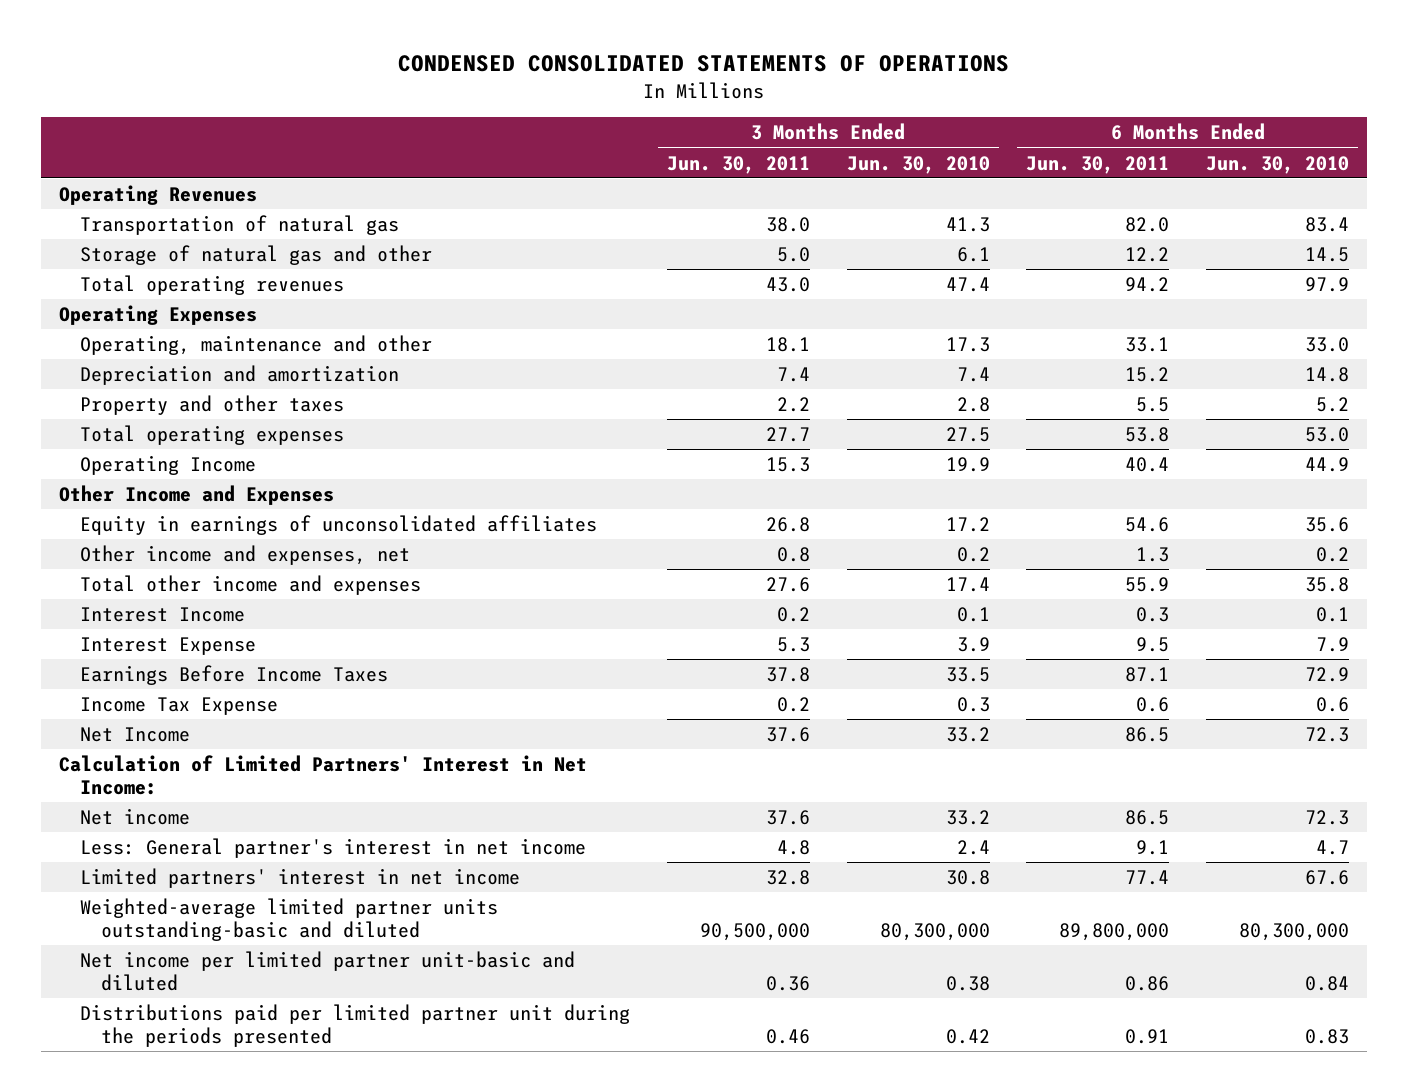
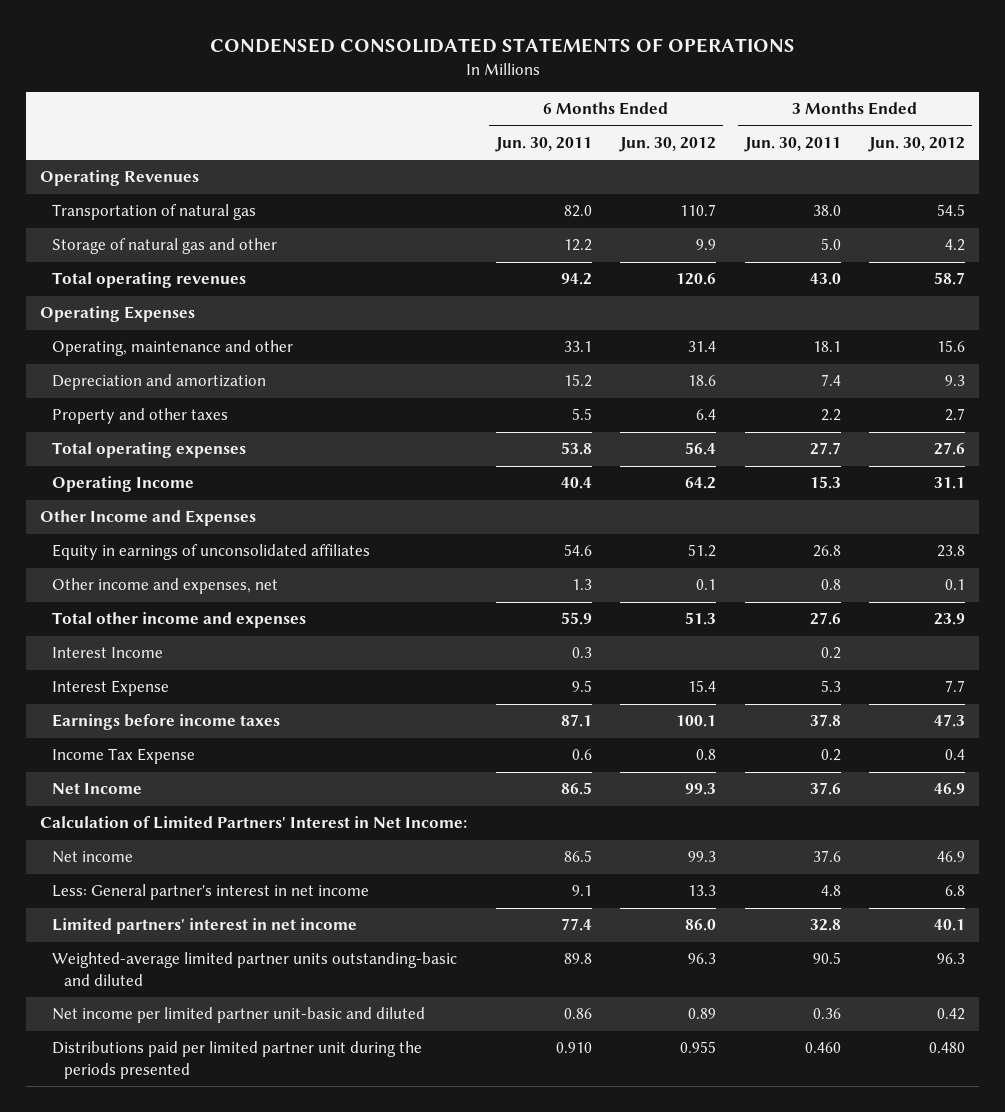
[846,155,990,174] Jun. 30, 2010 -> none
[1205,155,1349,174] Jun. 30, 2010 -> none
none -> [619,136,717,152] Jun. 30, 2012
none -> [868,136,966,152] Jun. 30, 2012
[80,665,389,686] Earnings Before Income Taxes -> [52,714,281,731] Earnings before income taxes
[699,923,810,942] 90,500,000 -> [812,952,841,965] 90.5
[1059,923,1170,942] 89,800,000 -> [563,953,592,965] 89.8
[765,1029,810,1045] 0.46 -> [804,1042,841,1054] 0.460
[1125,1029,1170,1045] 0.91 -> [555,1042,592,1054] 0.910

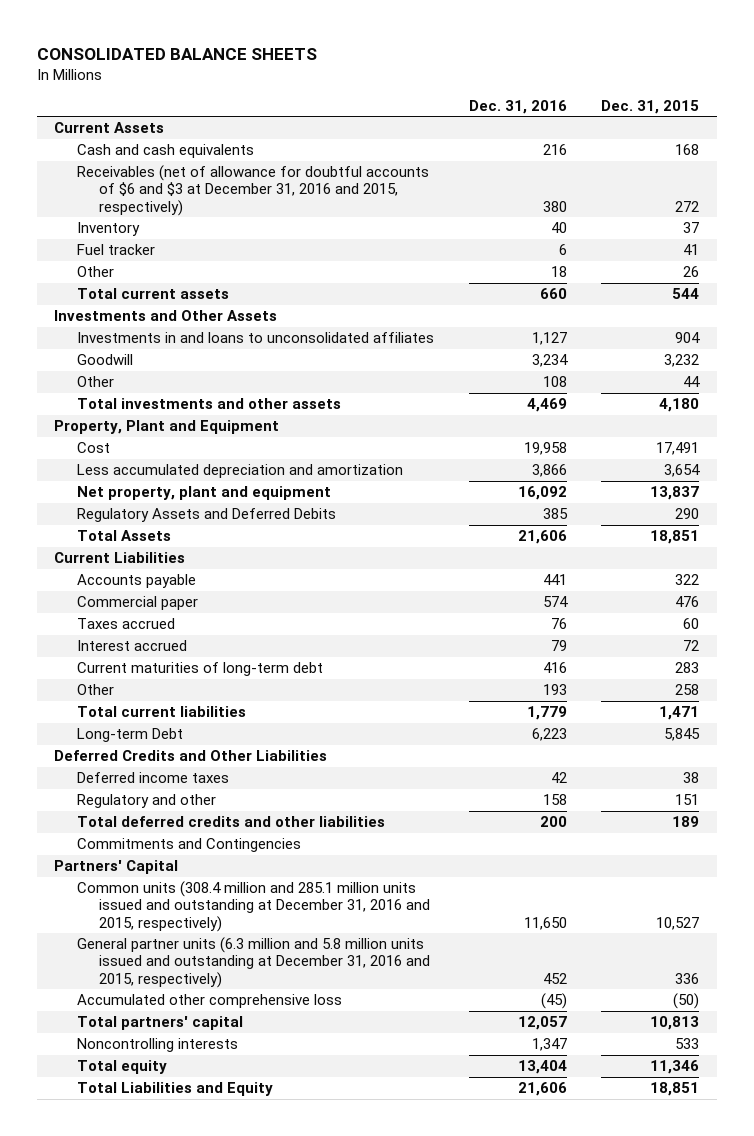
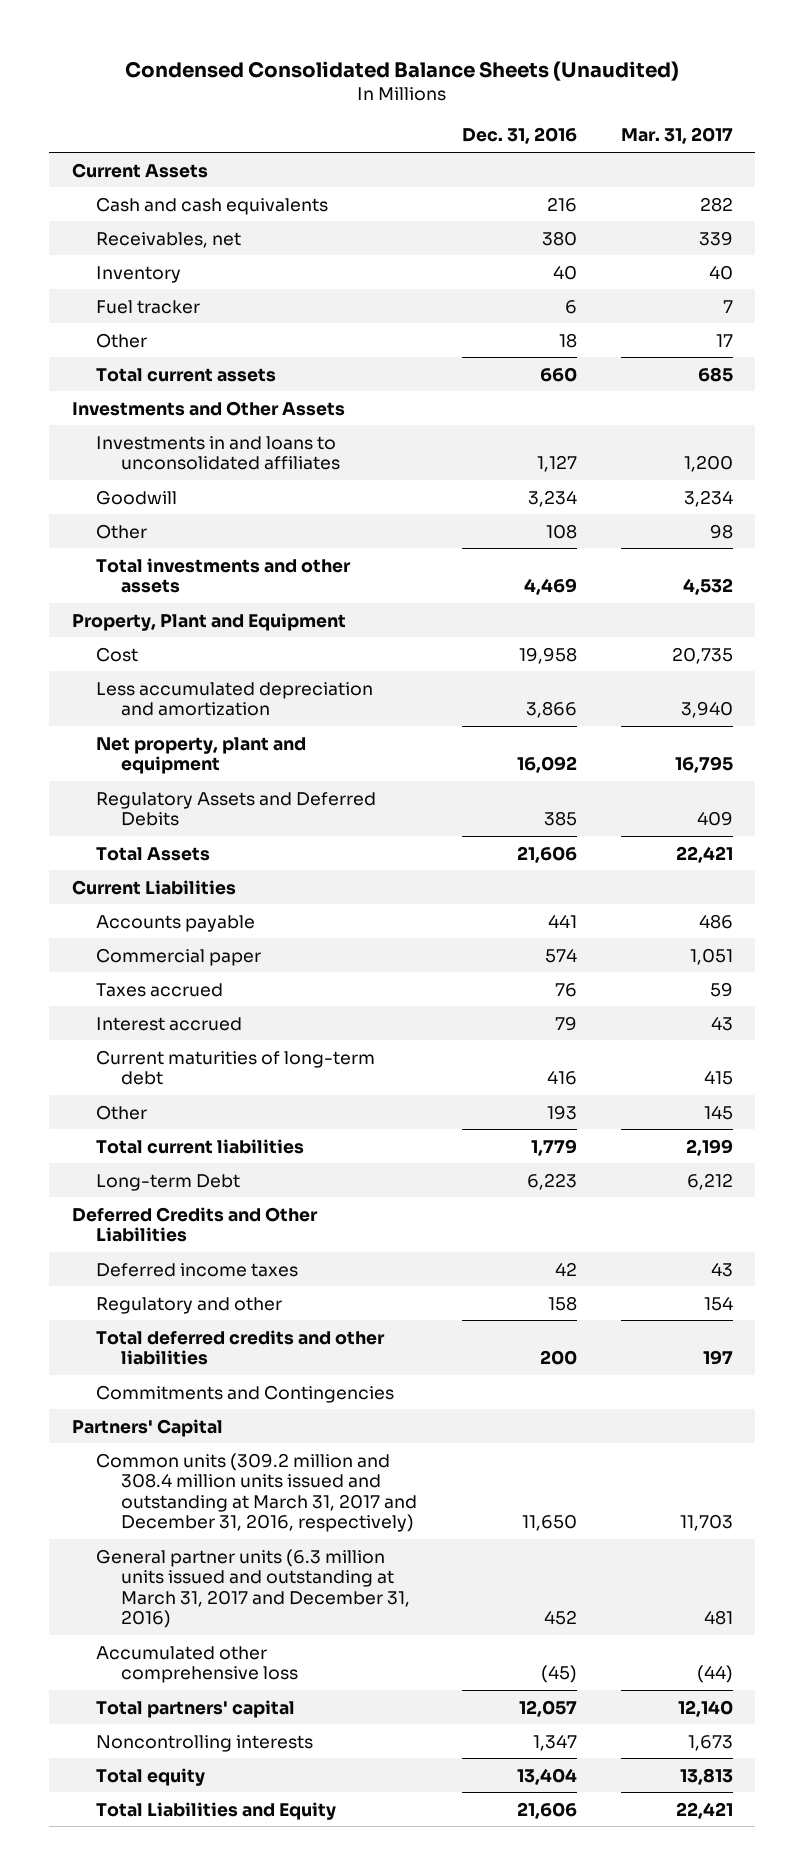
[36,47,317,60] CONSOLIDATED BALANCE SHEETS -> [125,60,680,81] Condensed Consolidated Balance Sheets (Unaudited)
[601,99,700,114] Dec. 31, 2015 -> none
none -> [621,127,734,145] Mar. 31, 2017
[76,165,429,216] Receivables (net of allowance for doubtful accounts of $6 and $3 at December 31, 2016 and 2015, respectively) -> [96,231,242,248] Receivables, net
[76,881,431,932] Common units (308.4 million and 285.1 million units issued and outstanding at December 31, 2016 and 2015, respectively) -> [96,1452,418,1533] Common units (309.2 million and 308.4 million units issued and outstanding at March 31, 2017 and December 31, 2016, respectively)
[76,937,431,988] General partner units (6.3 million and 5.8 million units issued and outstanding at December 31, 2016 and 2015, respectively) -> [96,1548,411,1629] General partner units (6.3 million units issued and outstanding at March 31, 2017 and December 31, 2016)

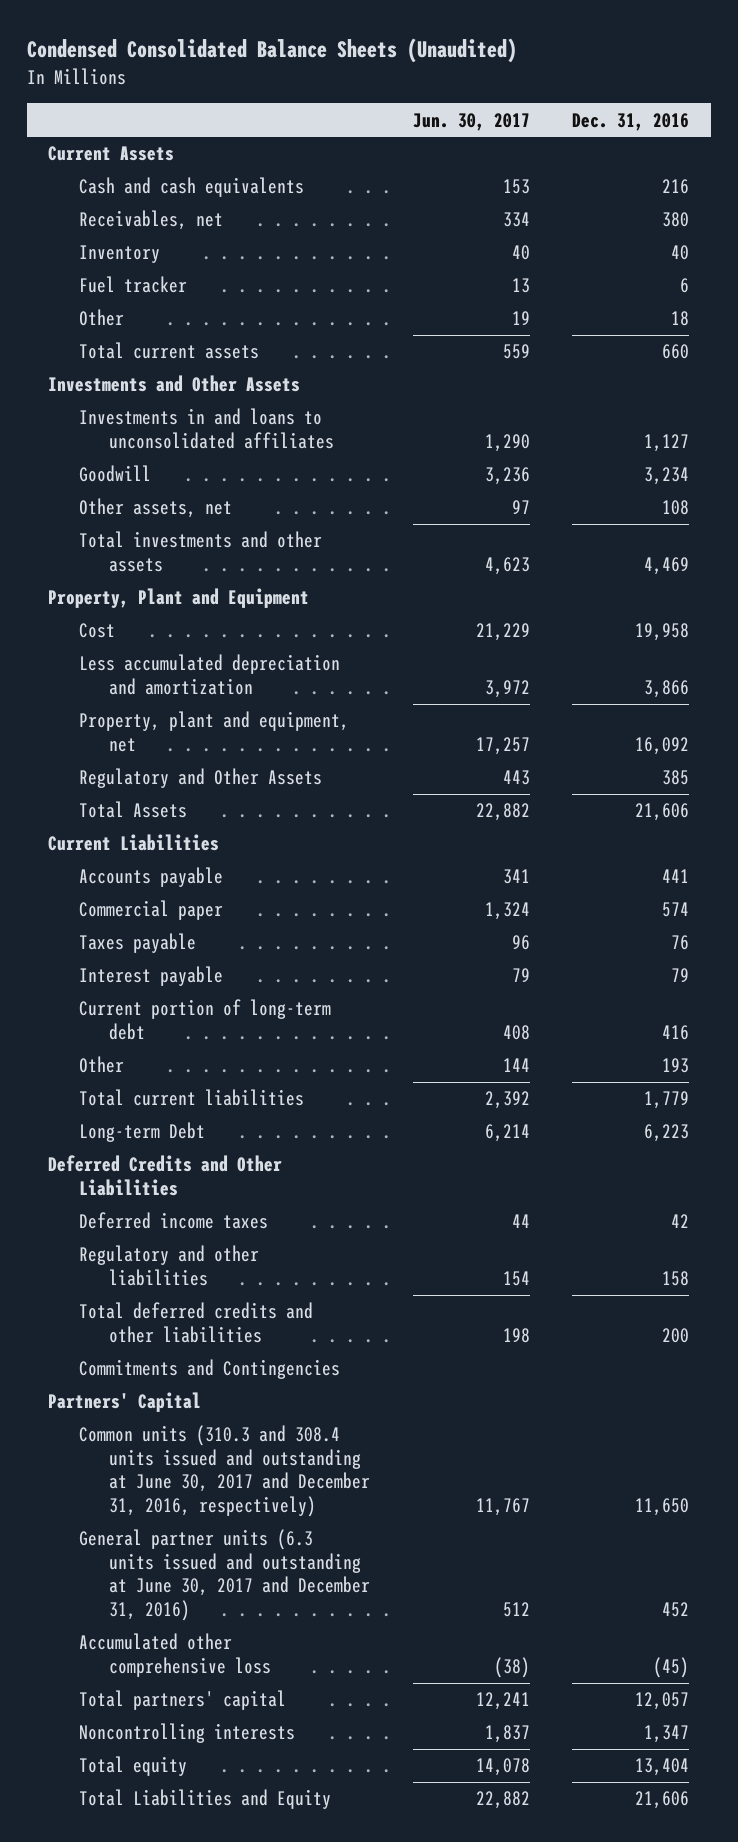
[621,127,734,145] Mar. 31, 2017 -> none
none -> [412,112,530,131] Jun. 30, 2017
[96,523,148,539] Other -> [78,498,232,519] Other assets, net
[96,736,307,775] Net property, plant and equipment -> [78,711,349,752] Property, plant and equipment, net
[96,791,377,827] Regulatory Assets and Deferred Debits -> [78,768,322,789] Regulatory and Other Assets
[96,982,224,997] Taxes accrued -> [78,933,196,954] Taxes payable
[96,1016,243,1031] Interest accrued -> [78,966,223,987] Interest payable
[96,1049,376,1086] Current maturities of long-term debt -> [78,999,331,1040] Current portion of long-term debt
[96,1296,283,1314] Regulatory and other -> [78,1245,259,1286] Regulatory and other liabilities
[96,1452,418,1533] Common units (309.2 million and 308.4 million units issued and outstanding at March 31, 2017 and December 31, 2016, respectively) -> [78,1425,370,1517] Common units (310.3 and 308.4 units issued and outstanding at June 30, 2017 and December 31, 2016, respectively)
[96,1548,411,1629] General partner units (6.3 million units issued and outstanding at March 31, 2017 and December 31, 2016) -> [78,1529,370,1621] General partner units (6.3 units issued and outstanding at June 30, 2017 and December 31, 2016)

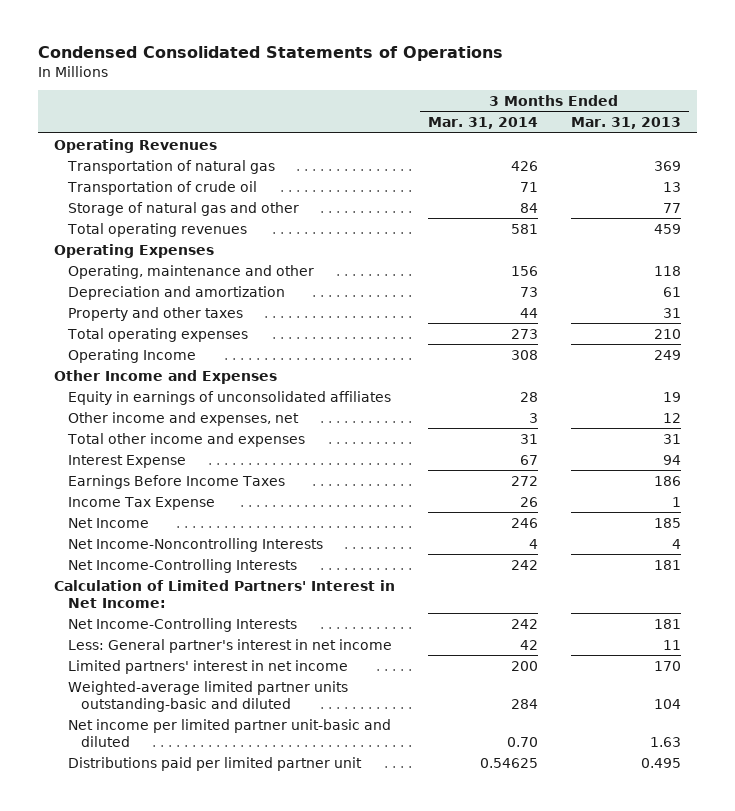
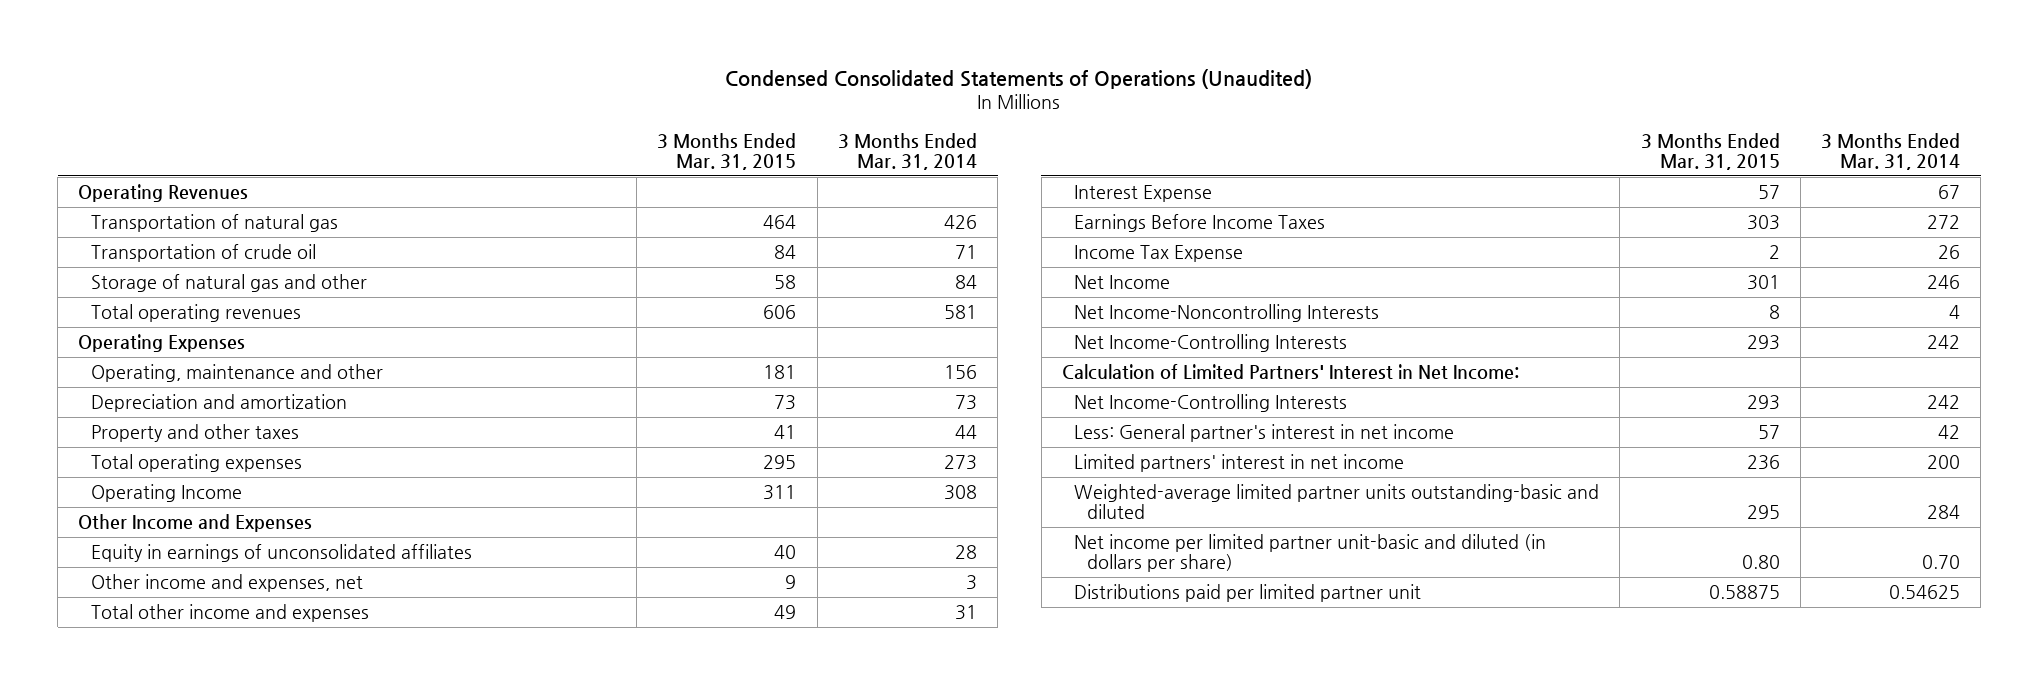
[37,46,503,62] Condensed Consolidated Statements of Operations -> [725,68,1313,89] Condensed Consolidated Statements of Operations (Unaudited)
[570,117,681,130] Mar. 31, 2013 -> none
none -> [657,132,797,170] 3 Months Ended Mar. 31, 2015
[67,718,391,747] Net income per limited partner unit-basic and diluted -> [1074,533,1547,573] Net income per limited partner unit-basic and diluted (in dollars per share)

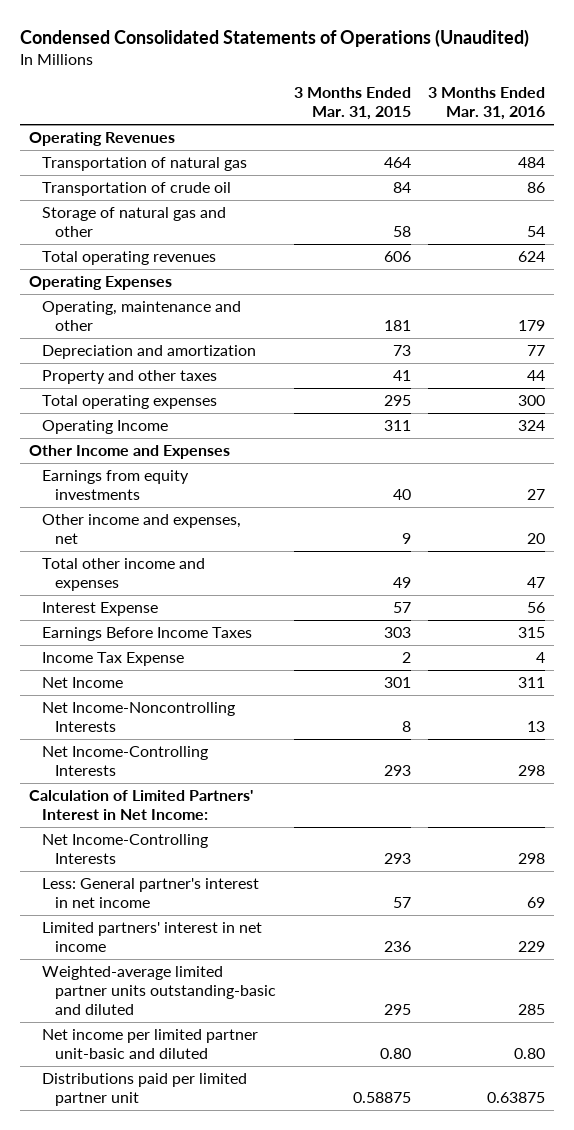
[837,132,977,170] 3 Months Ended Mar. 31, 2014 -> none
none -> [428,87,546,121] 3 Months Ended Mar. 31, 2016
[90,543,472,562] Equity in earnings of unconsolidated affiliates -> [42,469,190,501] Earnings from equity investments
[1074,533,1547,573] Net income per limited partner unit-basic and diluted (in dollars per share) -> [42,1028,259,1060] Net income per limited partner unit-basic and diluted

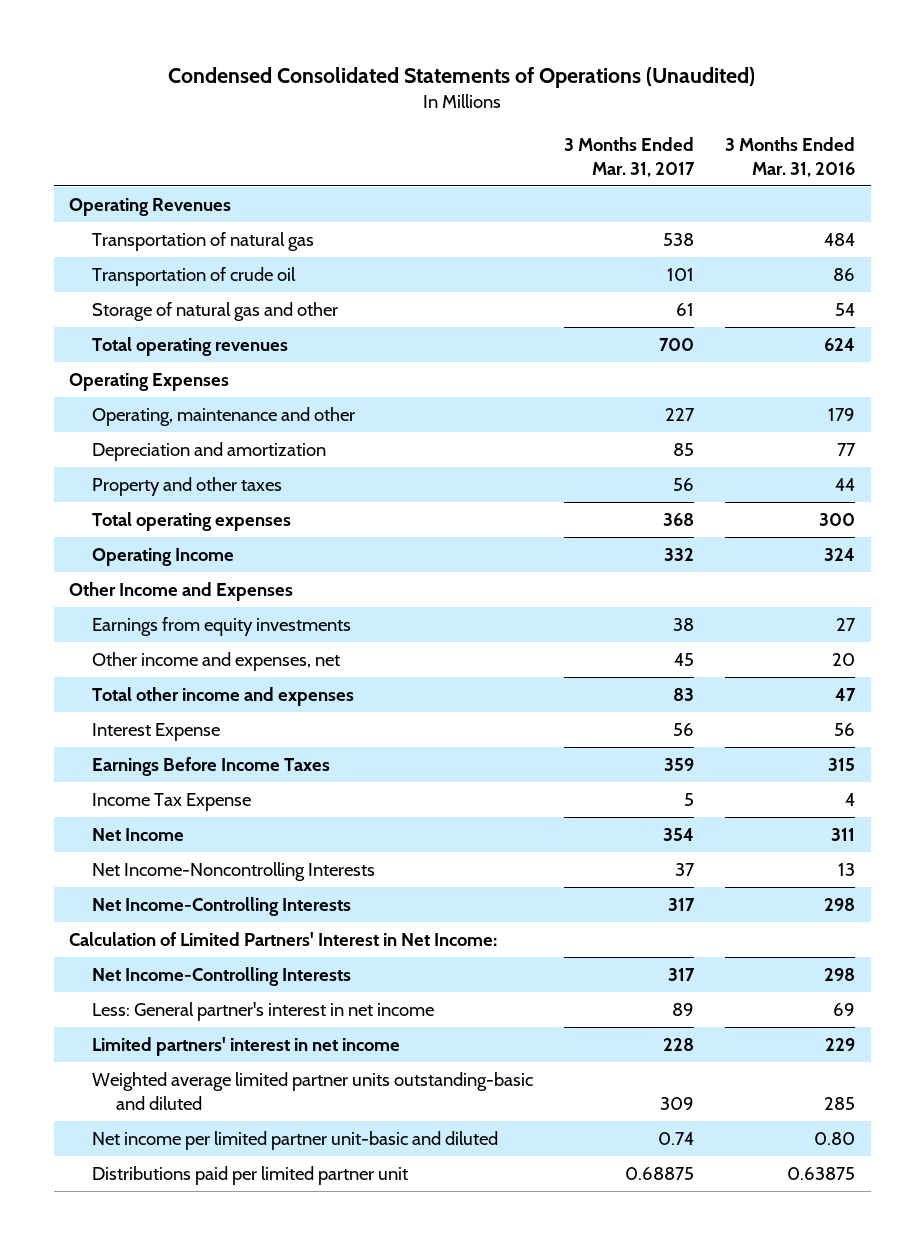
[293,87,411,121] 3 Months Ended Mar. 31, 2015 -> none
none -> [564,136,696,177] 3 Months Ended Mar. 31, 2017
[42,965,277,1016] Weighted-average limited partner units outstanding-basic and diluted -> [92,1072,534,1111] Weighted average limited partner units outstanding-basic and diluted

